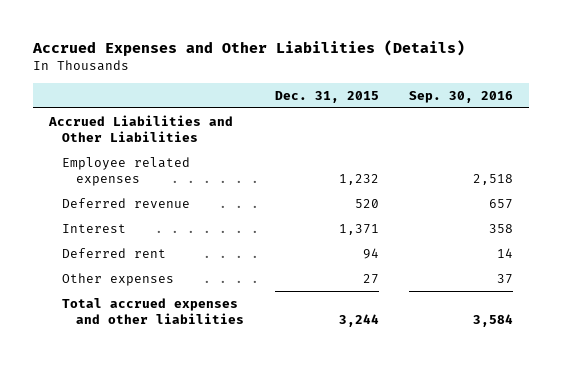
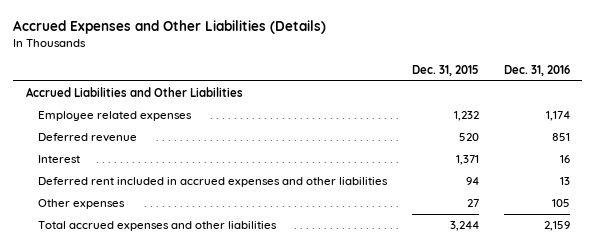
[409,90,514,103] Sep. 30, 2016 -> none
none -> [503,64,570,76] Dec. 31, 2016
[62,247,167,258] Deferred rent -> [37,177,388,188] Deferred rent included in accrued expenses and other liabilities

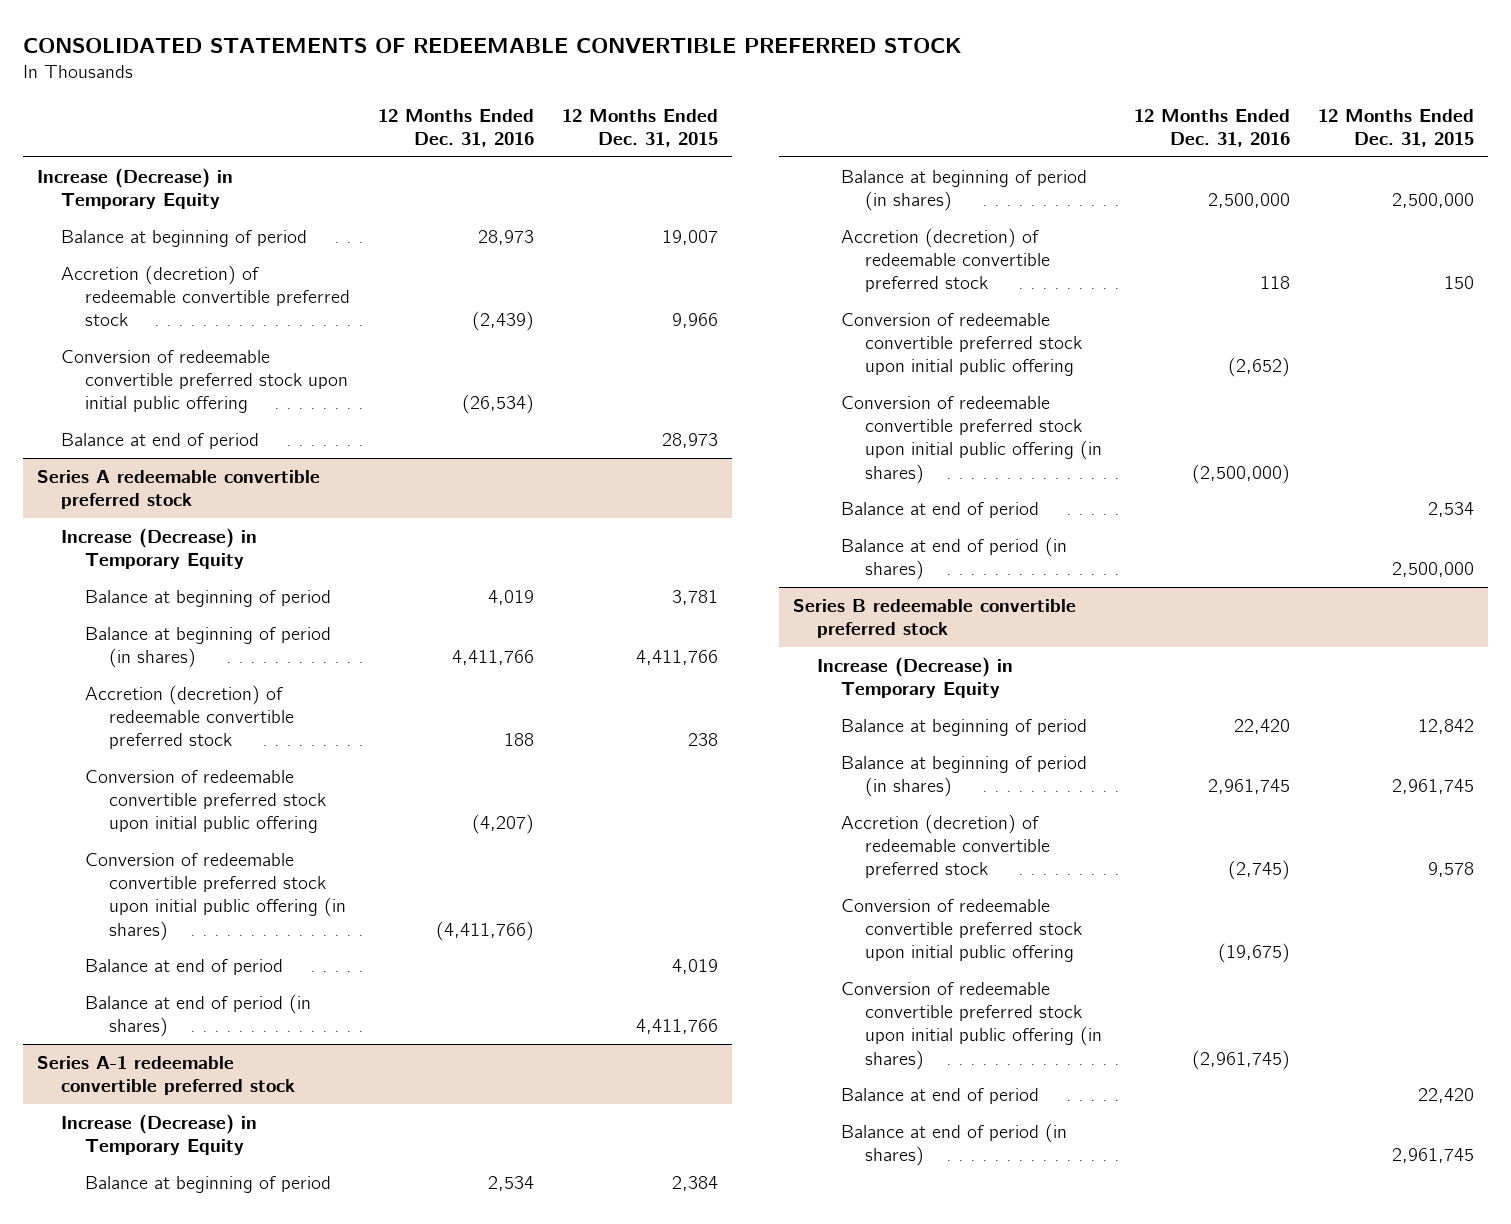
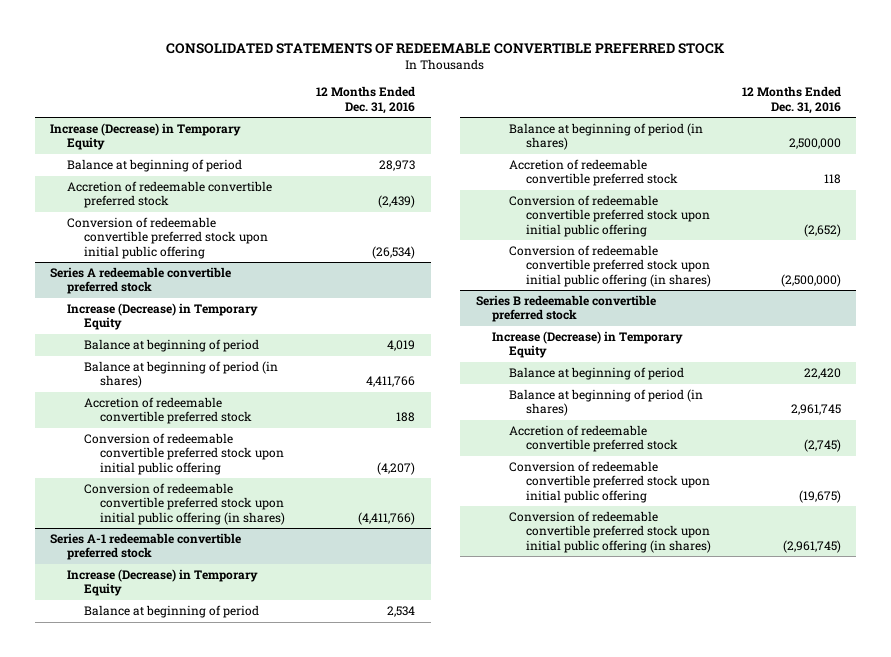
[561,108,718,148] 12 Months Ended Dec. 31, 2015 -> none
[60,264,350,327] Accretion (decretion) of redeemable convertible preferred stock -> [66,181,272,209] Accretion of redeemable convertible preferred stock
[60,432,259,449] Balance at end of period -> none
[84,684,294,750] Accretion (decretion) of redeemable convertible preferred stock -> [83,397,253,425] Accretion of redeemable convertible preferred stock
[84,958,283,975] Balance at end of period -> none
[84,993,311,1038] Balance at end of period (in shares) -> none
[840,227,1050,293] Accretion (decretion) of redeemable convertible preferred stock -> [509,159,678,187] Accretion of redeemable convertible preferred stock
[840,501,1039,518] Balance at end of period -> none
[840,536,1067,581] Balance at end of period (in shares) -> none
[840,813,1050,879] Accretion (decretion) of redeemable convertible preferred stock -> [509,425,678,453] Accretion of redeemable convertible preferred stock
[840,1087,1039,1104] Balance at end of period -> none
[840,1122,1067,1167] Balance at end of period (in shares) -> none

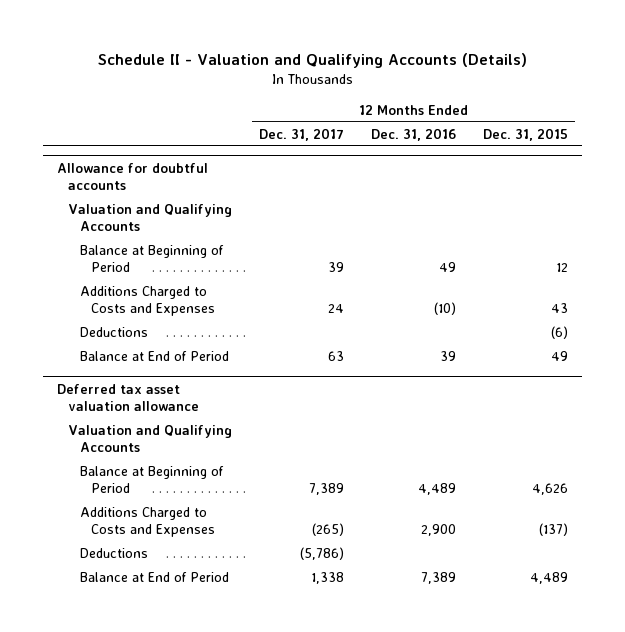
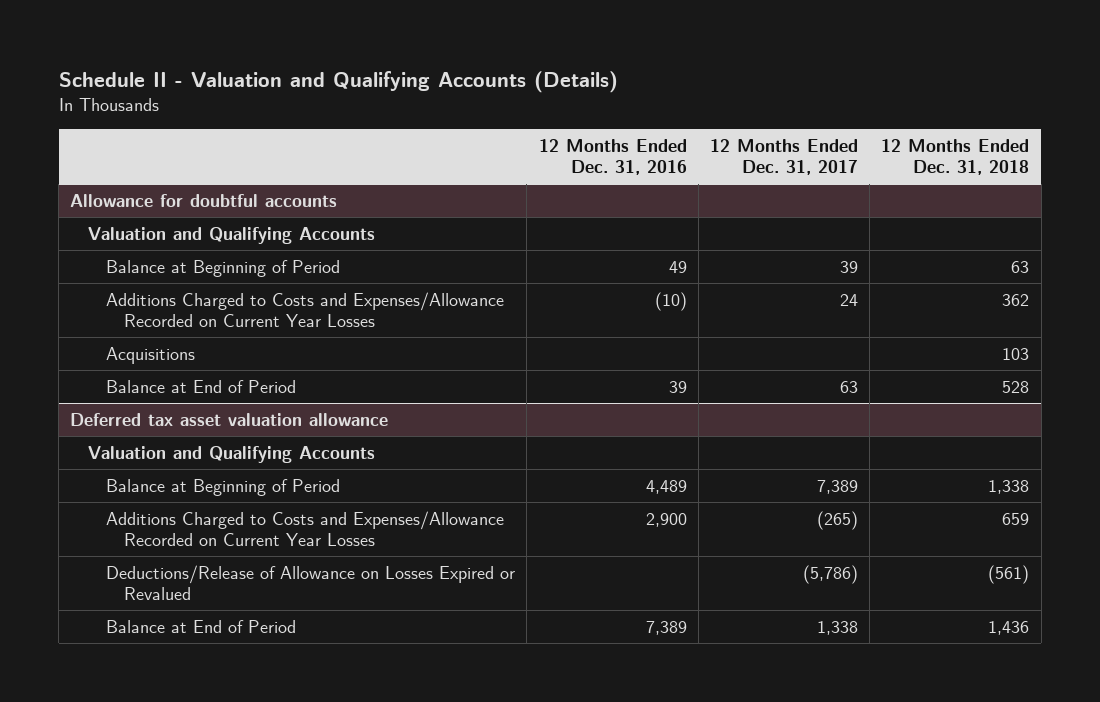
[483,127,569,141] Dec. 31, 2015 -> none
none -> [881,138,1030,176] 12 Months Ended Dec. 31, 2018
[79,326,148,337] Deductions -> none
[79,285,215,317] Additions Charged to Costs and Expenses -> [106,291,505,327] Additions Charged to Costs and Expenses/Allowance Recorded on Current Year Losses
none -> [106,346,196,364] Acquisitions
[79,506,215,538] Additions Charged to Costs and Expenses -> [106,510,505,546] Additions Charged to Costs and Expenses/Allowance Recorded on Current Year Losses
[79,547,148,558] Deductions -> [106,564,516,600] Deductions/Release of Allowance on Losses Expired or Revalued

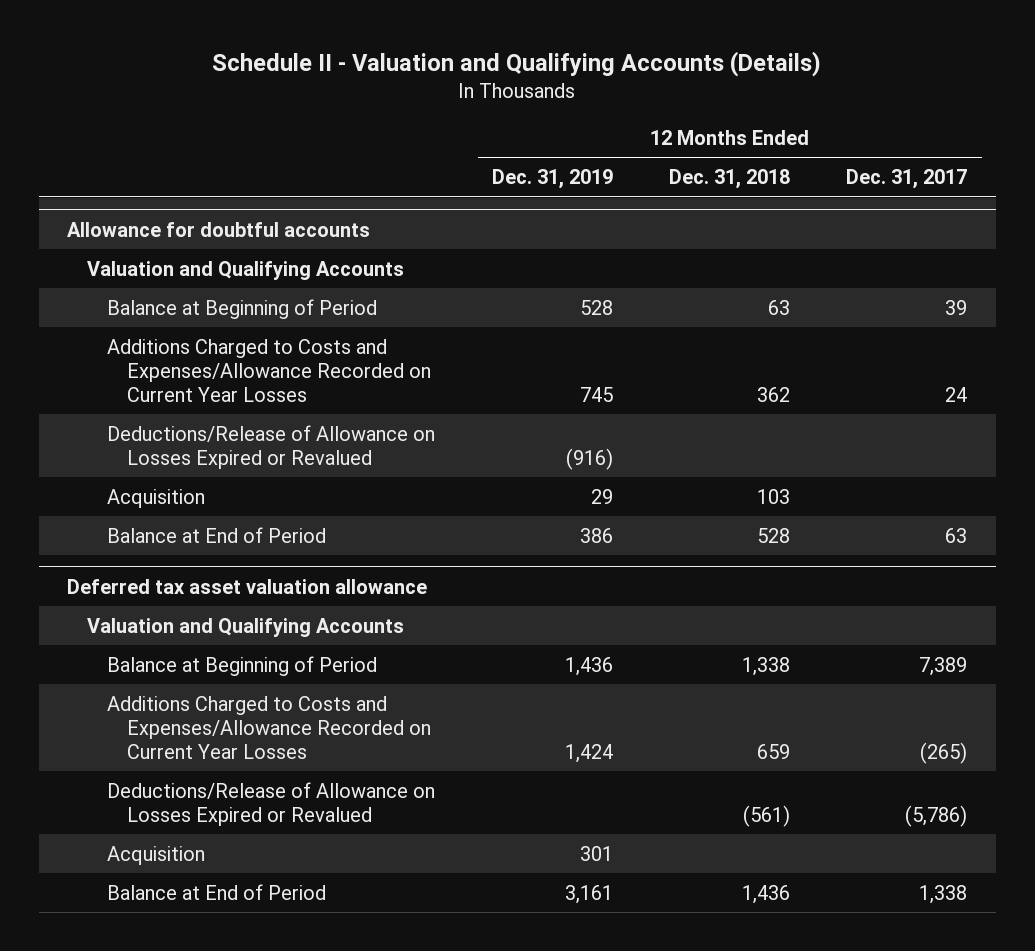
[538,138,687,176] 12 Months Ended Dec. 31, 2016 -> none
none -> [491,169,613,190] Dec. 31, 2019
none -> [107,424,436,469] Deductions/Release of Allowance on Losses Expired or Revalued
[106,346,196,364] Acquisitions -> [107,488,206,508] Acquisition
none -> [107,845,206,865] Acquisition

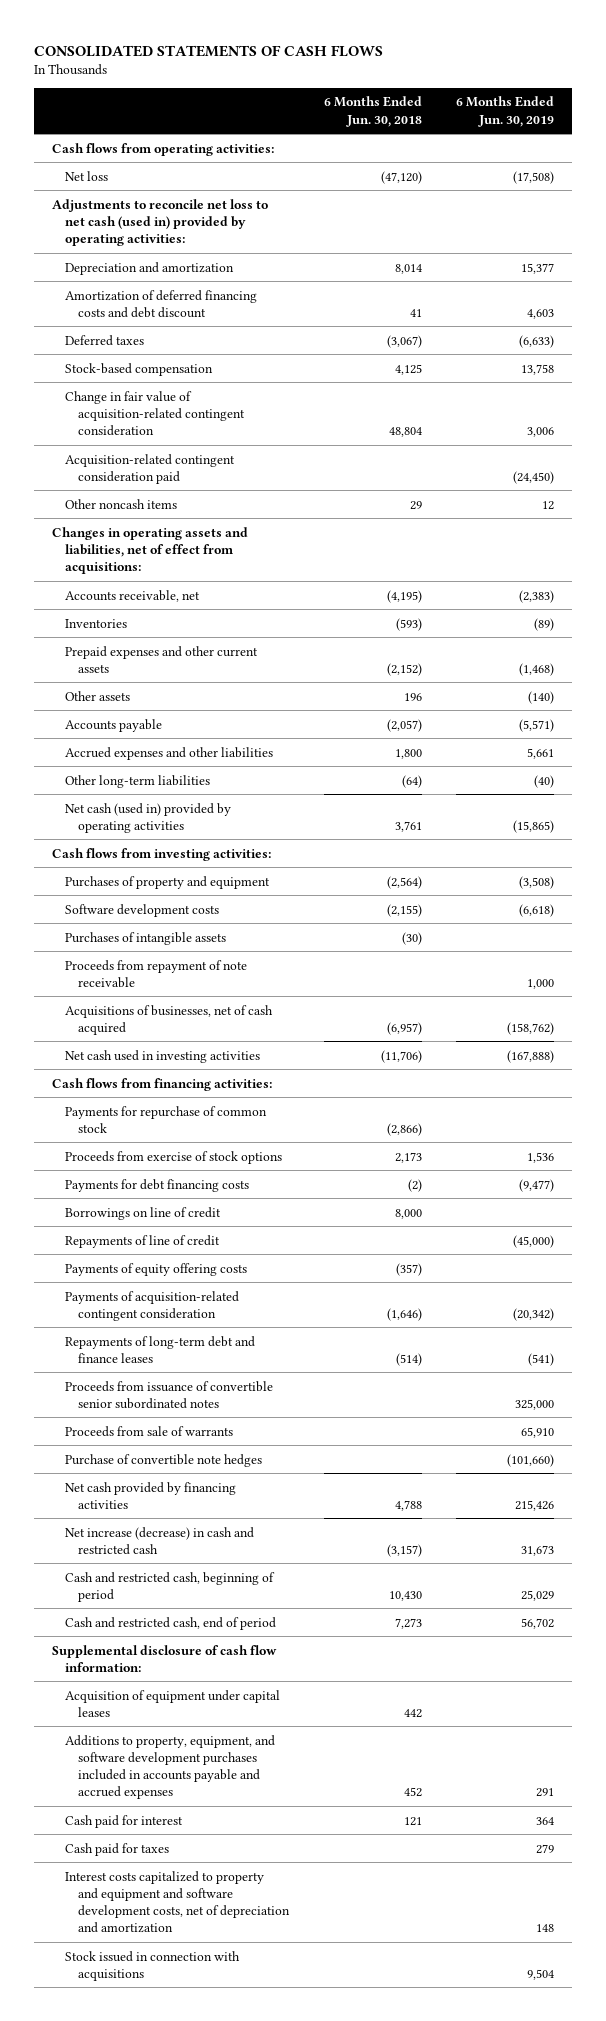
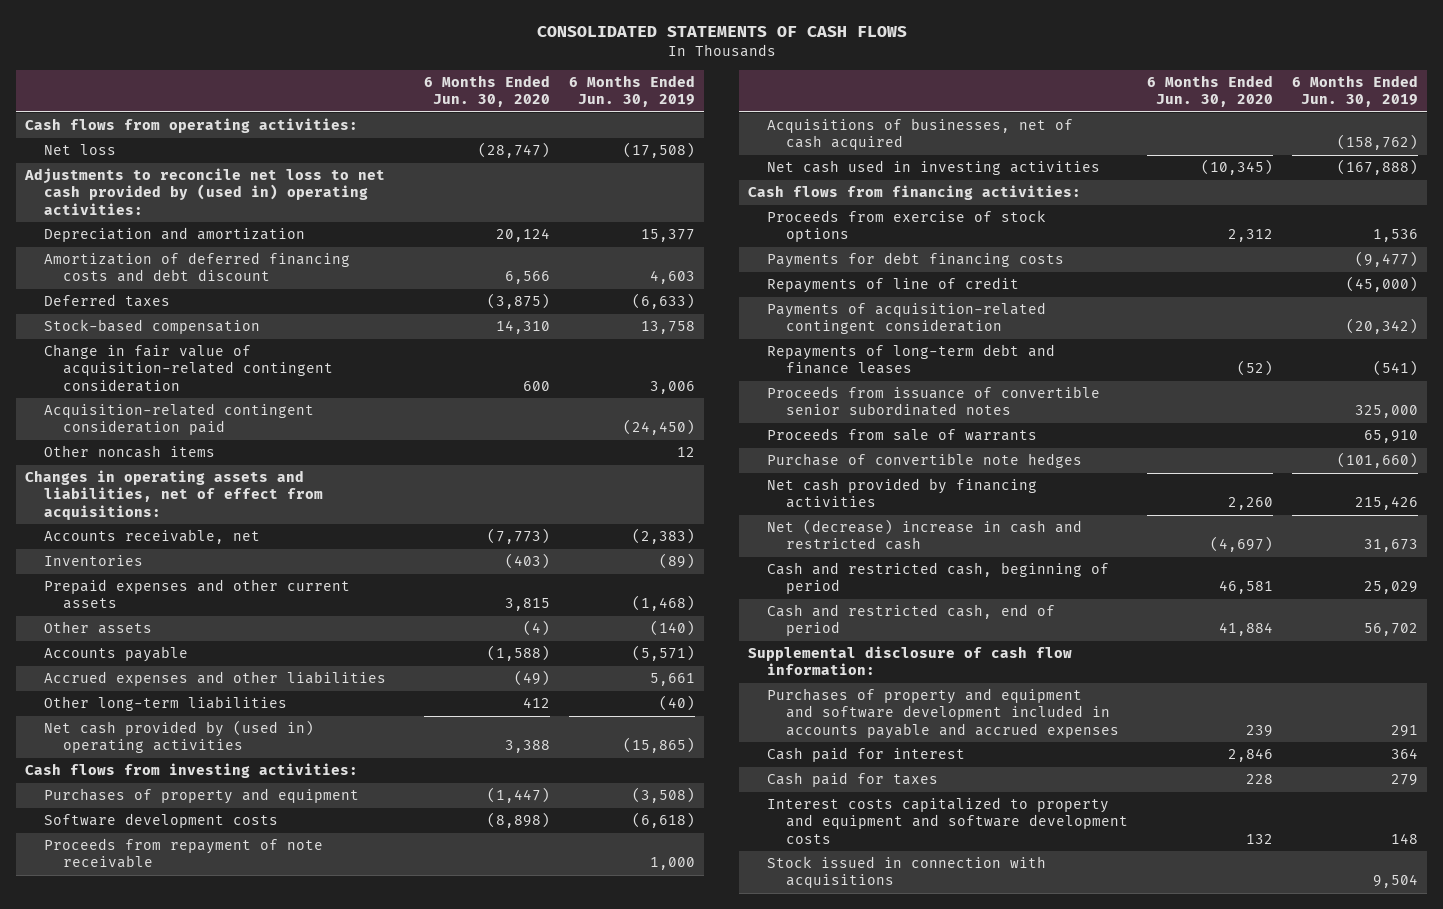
[323,96,422,127] 6 Months Ended Jun. 30, 2018 -> none
none -> [423,74,550,108] 6 Months Ended Jun. 30, 2020
[51,198,268,247] Adjustments to reconcile net loss to net cash (used in) provided by operating activities: -> [24,168,386,215] Adjustments to reconcile net loss to net cash provided by (used in) operating activities:
[64,802,231,833] Net cash (used in) provided by operating activities -> [44,720,315,754] Net cash provided by (used in) operating activities
[64,931,226,945] Purchases of intangible assets -> none
[64,1105,267,1133] Payments for repurchase of common stock -> none
[64,1206,221,1220] Borrowings on line of credit -> none
[64,1262,247,1276] Payments of equity offering costs -> none
[64,1526,254,1555] Net increase (decrease) in cash and restricted cash -> [767,519,1083,551] Net (decrease) increase in cash and restricted cash
[64,1689,280,1717] Acquisition of equipment under capital leases -> none
[64,1734,275,1800] Additions to property, equipment, and software development purchases included in accounts payable and accrued expenses -> [767,688,1119,739] Purchases of property and equipment and software development included in accounts payable and accrued expenses
[64,1870,291,1934] Interest costs capitalized to property and equipment and software development costs, net of depreciation and amortization -> [767,797,1128,844] Interest costs capitalized to property and equipment and software development costs

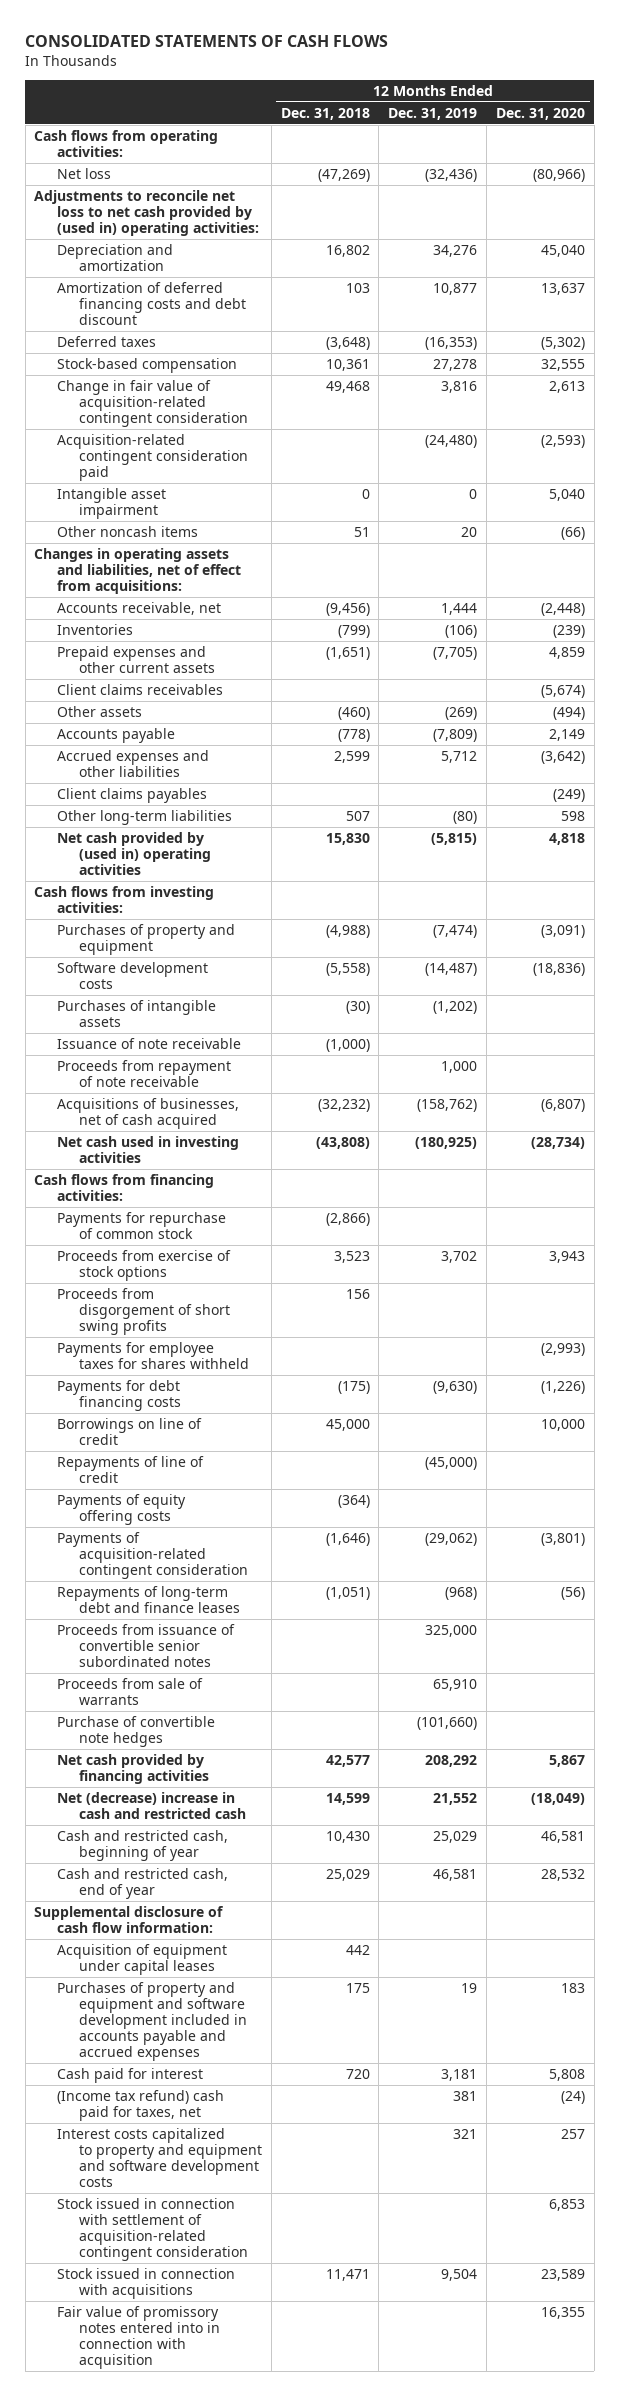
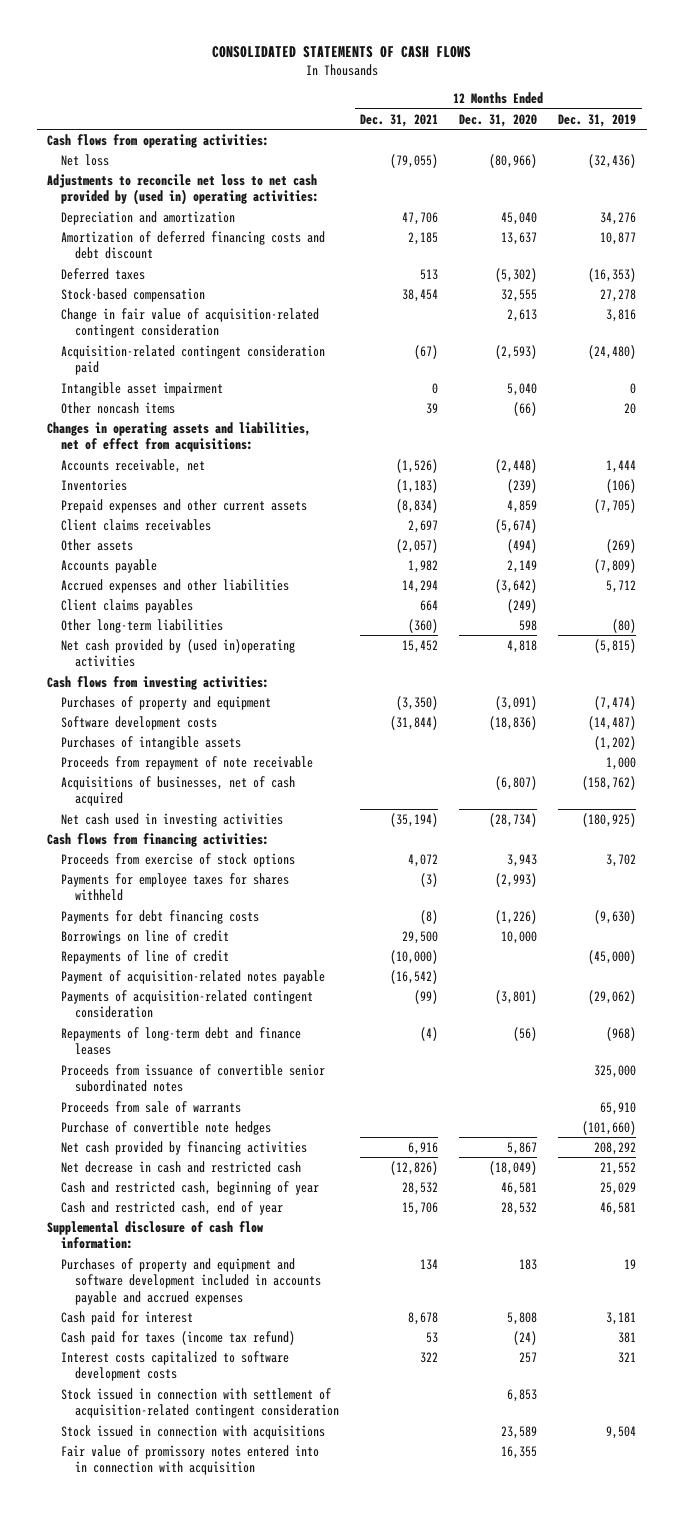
[280,107,370,120] Dec. 31, 2018 -> none
none -> [359,113,438,127] Dec. 31, 2021
[56,832,211,876] Net cash provided by (used in) operating activities -> [60,638,295,668] Net cash provided by (used in)operating activities
[56,1038,241,1050] Issuance of note receivable -> none
[56,1212,226,1240] Payments for repurchase of common stock -> none
[56,1288,230,1336] Proceeds from disgorgement of short swing profits -> none
[56,1494,186,1526] Payments of equity offering costs -> none
none -> [60,969,325,984] Payment of acquisition-related notes payable
[56,1792,246,1820] Net (decrease) increase in cash and restricted cash -> [60,1160,301,1173] Net decrease in cash and restricted cash
[56,1944,227,1976] Acquisition of equipment under capital leases -> none
[56,2090,224,2122] (Income tax refund) cash paid for taxes, net -> [60,1330,295,1345] Cash paid for taxes (income tax refund)
[56,2128,262,2188] Interest costs capitalized to property and equipment and software development costs -> [60,1350,289,1382] Interest costs capitalized to software development costs

